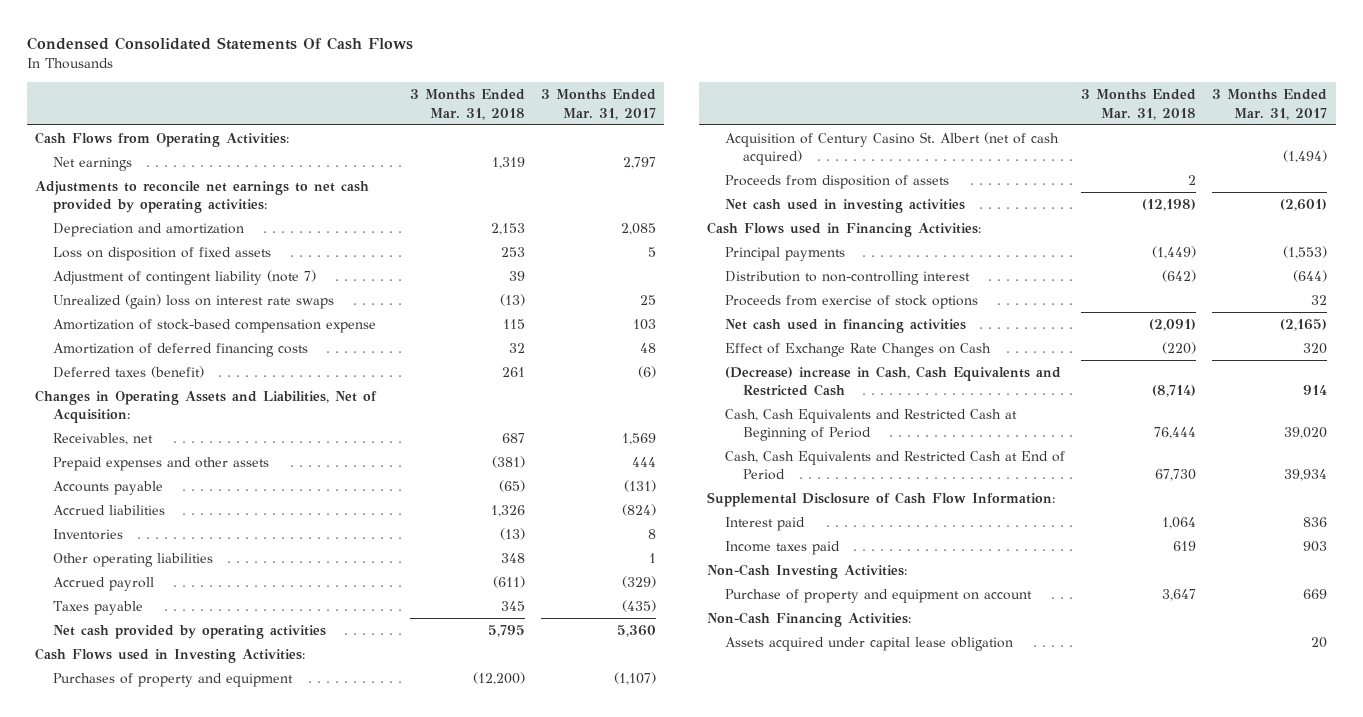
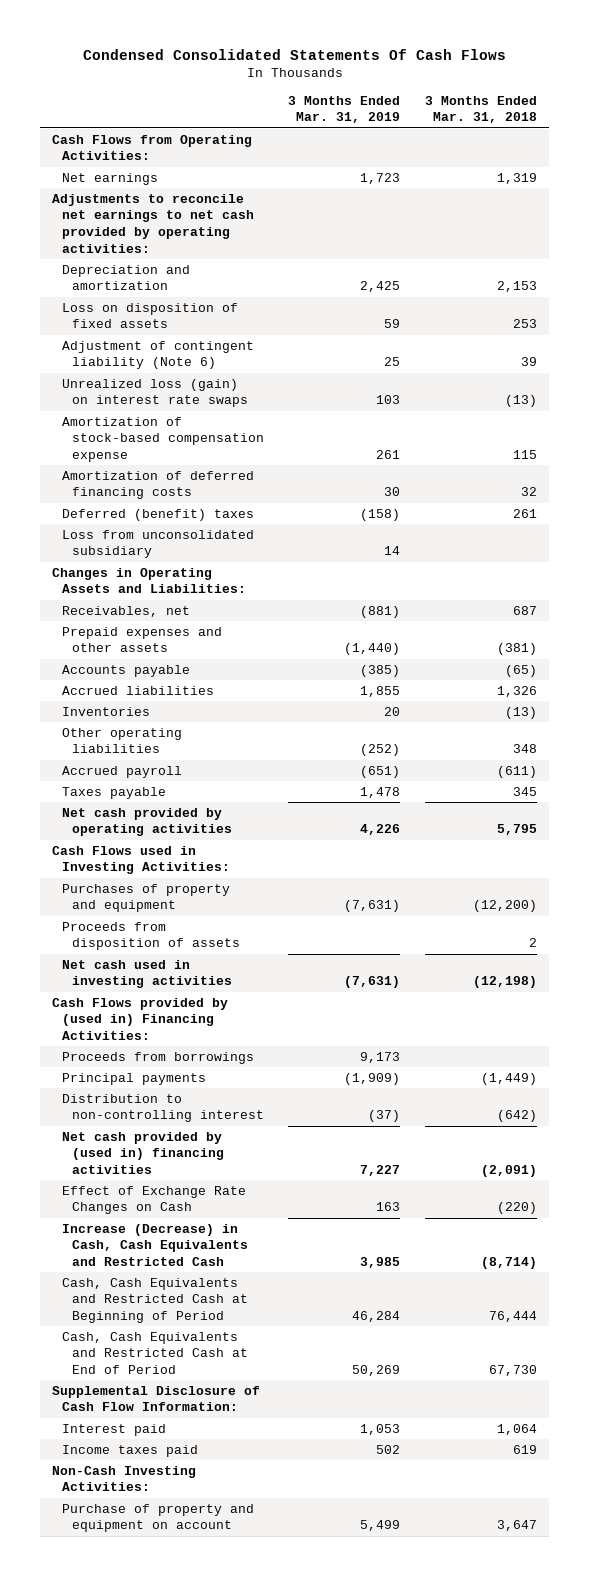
[540,89,656,120] 3 Months Ended Mar. 31, 2017 -> none
none -> [288,95,401,124] 3 Months Ended Mar. 31, 2019
[53,270,317,286] Adjustment of contingent liability (note 7) -> [62,340,255,370] Adjustment of contingent liability (Note 6)
[53,294,335,310] Unrealized (gain) loss on interest rate swaps -> [62,378,248,408] Unrealized loss (gain) on interest rate swaps
[53,366,205,379] Deferred taxes (benefit) -> [62,508,255,521] Deferred (benefit) taxes
none -> [62,529,255,559] Loss from unconsolidated subsidiary
[35,390,378,424] Changes in Operating Assets and Liabilities, Net of Acquisition: -> [52,567,247,594] Changes in Operating Assets and Liabilities:
[725,132,1060,166] Acquisition of Century Casino St. Albert (net of cash acquired) -> none
[707,222,982,238] Cash Flows used in Financing Activities: -> [52,997,229,1041] Cash Flows provided by (used in) Financing Activities:
none -> [62,1051,255,1064] Proceeds from borrowings
[725,295,979,310] Proceeds from exercise of stock options -> none
[725,319,967,334] Net cash used in financing activities -> [62,1131,224,1175] Net cash provided by (used in) financing activities
[725,366,1062,397] (Decrease) increase in Cash, Cash Equivalents and Restricted Cash -> [62,1223,248,1267] Increase (Decrease) in Cash, Cash Equivalents and Restricted Cash
[707,612,912,628] Non-Cash Financing Activities: -> none
[725,637,1014,652] Assets acquired under capital lease obligation -> none

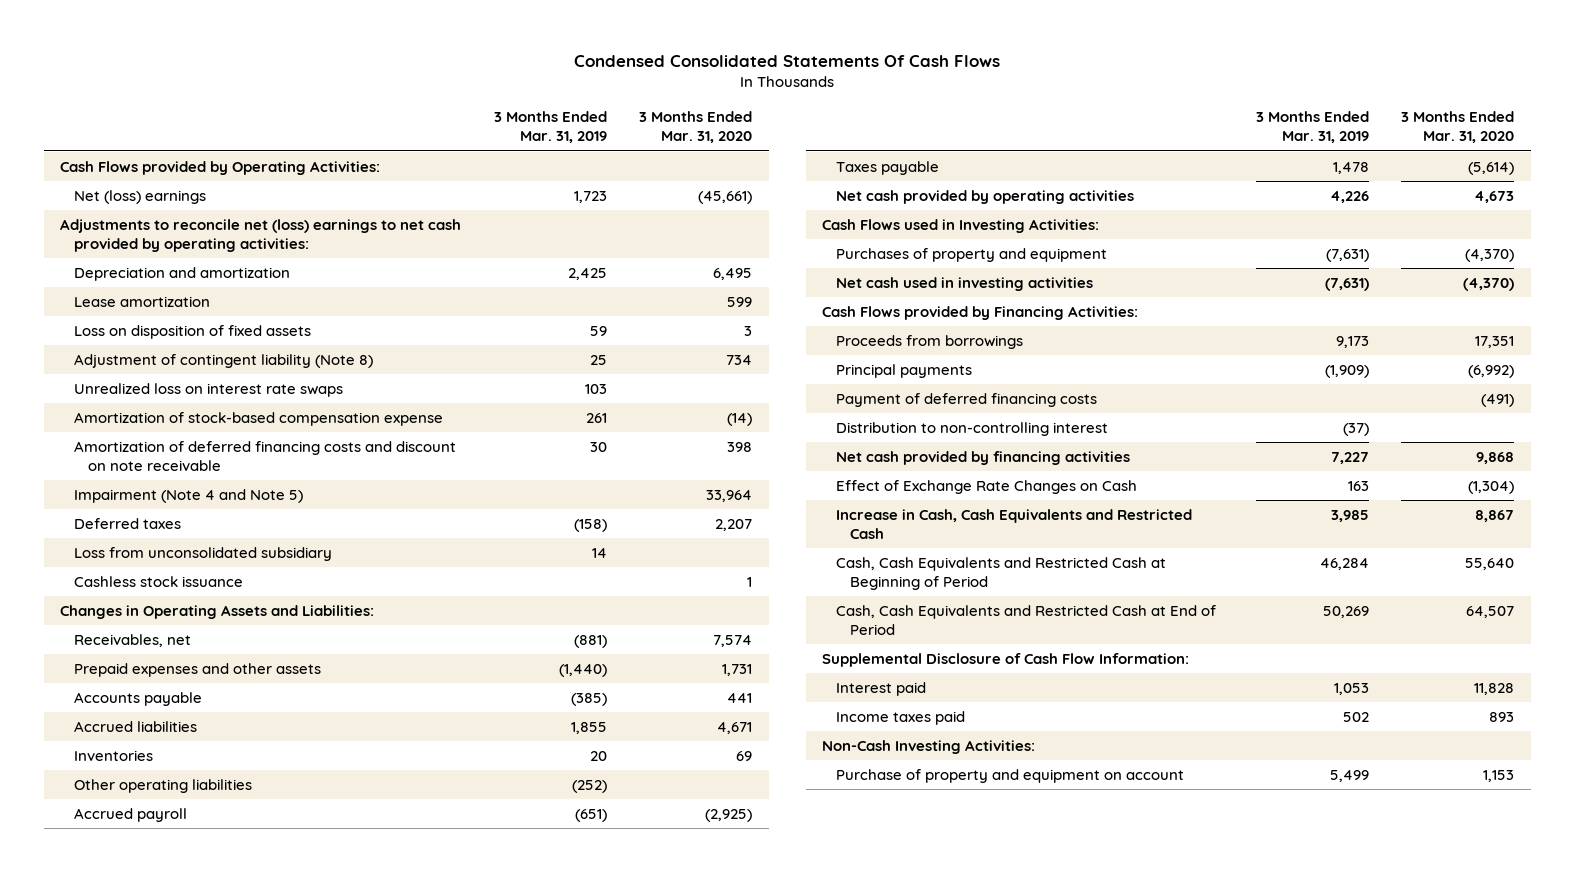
[424,95,537,124] 3 Months Ended Mar. 31, 2018 -> none
none -> [639,111,753,144] 3 Months Ended Mar. 31, 2020
[52,134,253,161] Cash Flows from Operating Activities: -> [60,160,381,175] Cash Flows provided by Operating Activities:
[62,172,159,185] Net earnings -> [74,189,207,204] Net (loss) earnings
[52,193,255,253] Adjustments to reconcile net earnings to net cash provided by operating activities: -> [60,218,462,253] Adjustments to reconcile net (loss) earnings to net cash provided by operating activities:
none -> [74,295,211,307] Lease amortization
[62,340,255,370] Adjustment of contingent liability (Note 6) -> [74,353,374,368] Adjustment of contingent liability (Note 8)
[62,378,248,408] Unrealized loss (gain) on interest rate swaps -> [74,382,344,397] Unrealized loss on interest rate swaps
[62,470,255,500] Amortization of deferred financing costs -> [74,440,457,472] Amortization of deferred financing costs and discount on note receivable
none -> [74,488,304,503] Impairment (Note 4 and Note 5)
[62,508,255,521] Deferred (benefit) taxes -> [74,517,182,529] Deferred taxes
none -> [74,575,244,587] Cashless stock issuance
[62,921,240,951] Proceeds from disposition of assets -> none
[52,997,229,1041] Cash Flows provided by (used in) Financing Activities: -> [822,305,1139,320] Cash Flows provided by Financing Activities:
none -> [836,392,1098,407] Payment of deferred financing costs
[62,1131,224,1175] Net cash provided by (used in) financing activities -> [836,450,1131,465] Net cash provided by financing activities
[62,1223,248,1267] Increase (Decrease) in Cash, Cash Equivalents and Restricted Cash -> [836,508,1193,540] Increase in Cash, Cash Equivalents and Restricted Cash

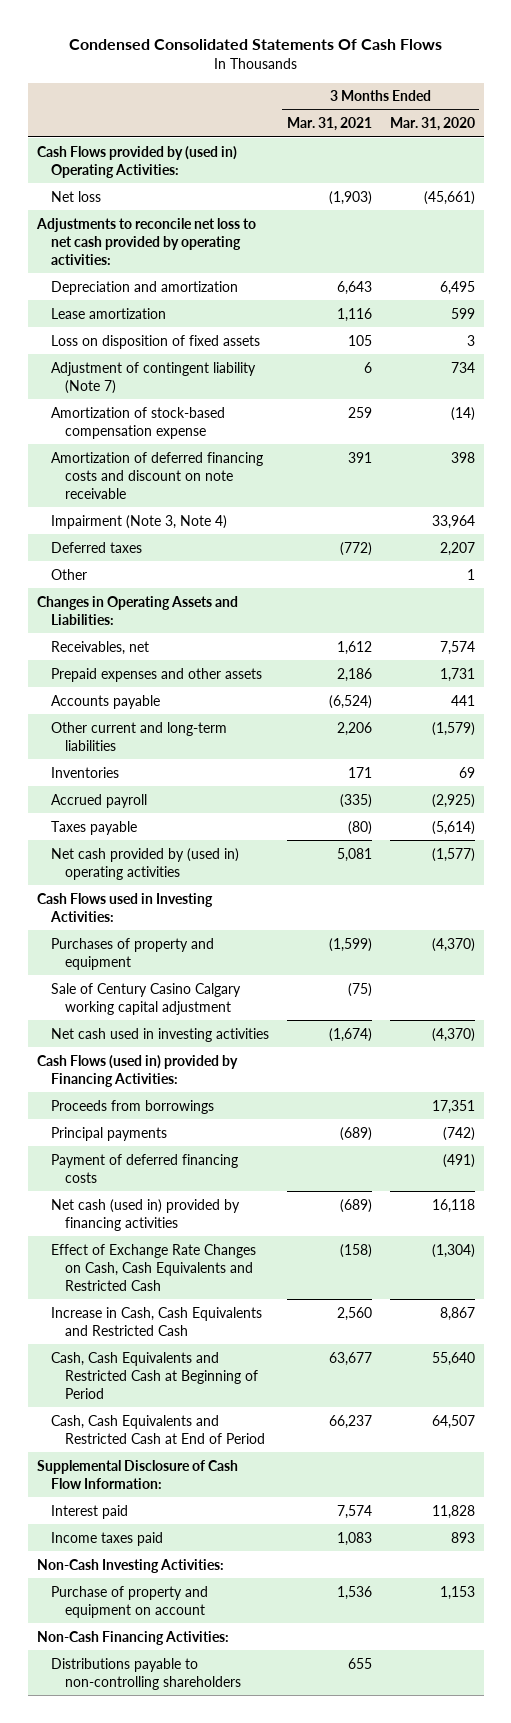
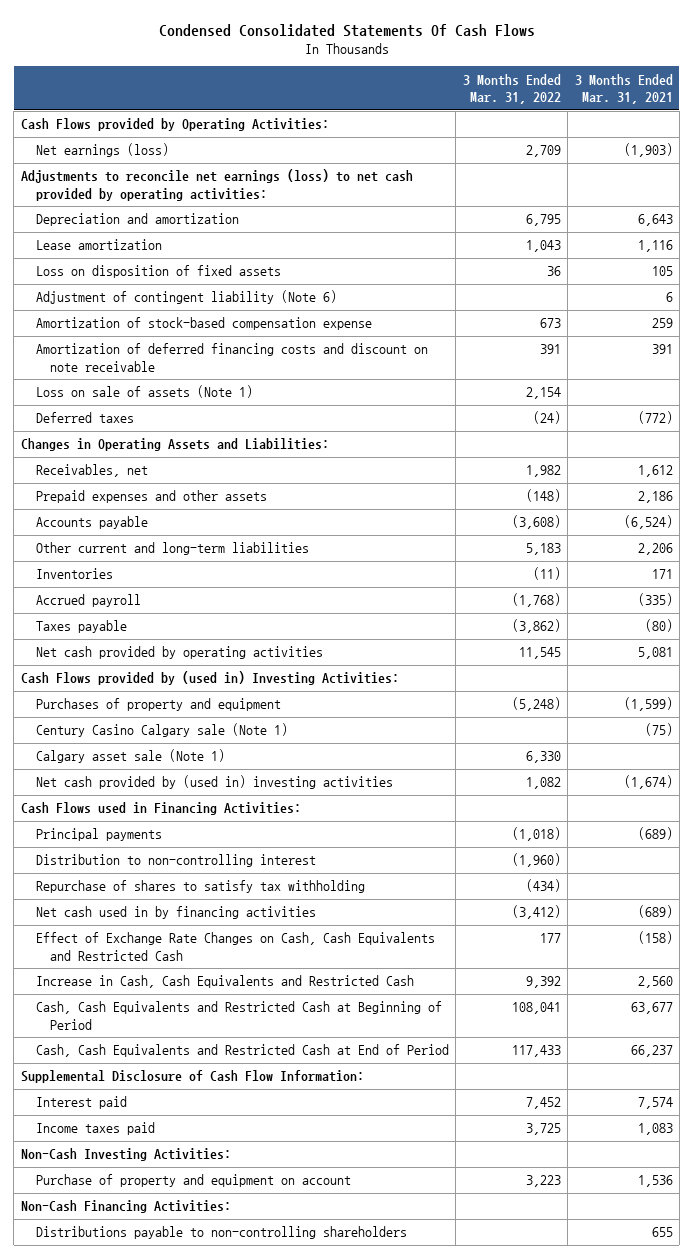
[389,117,475,132] Mar. 31, 2020 -> none
none -> [462,73,561,105] 3 Months Ended Mar. 31, 2022
[36,145,237,178] Cash Flows provided by (used in) Operating Activities: -> [20,118,329,132] Cash Flows provided by Operating Activities:
[50,190,101,202] Net loss -> [35,143,169,158] Net earnings (loss)
[35,217,256,265] Adjustments to reconcile net loss to net cash provided by operating activities: -> [20,169,413,201] Adjustments to reconcile net earnings (loss) to net cash provided by operating activities:
[50,361,256,394] Adjustment of contingent liability (Note 7) -> [35,290,337,305] Adjustment of contingent liability (Note 6)
[50,514,227,529] Impairment (Note 3, Note 4) -> none
none -> [35,385,253,399] Loss on sale of assets (Note 1)
[50,568,87,580] Other -> none
[50,847,239,880] Net cash provided by (used in) operating activities -> [35,646,323,660] Net cash provided by operating activities
[36,892,213,922] Cash Flows used in Investing Activities: -> [20,671,399,686] Cash Flows provided by (used in) Investing Activities:
[50,982,241,1015] Sale of Century Casino Calgary working capital adjustment -> none
[50,1099,214,1114] Proceeds from borrowings -> none
none -> [35,723,288,738] Century Casino Calgary sale (Note 1)
none -> [35,749,225,764] Calgary asset sale (Note 1)
[50,1027,269,1042] Net cash used in investing activities -> [35,775,393,790] Net cash provided by (used in) investing activities
[36,1054,238,1087] Cash Flows (used in) provided by Financing Activities: -> [20,802,301,816] Cash Flows used in Financing Activities:
[50,1153,238,1183] Payment of deferred financing costs -> none
none -> [35,854,316,868] Distribution to non-controlling interest
none -> [35,880,365,894] Repurchase of shares to satisfy tax withholding
[50,1198,240,1231] Net cash (used in) provided by financing activities -> [35,906,316,920] Net cash used in by financing activities

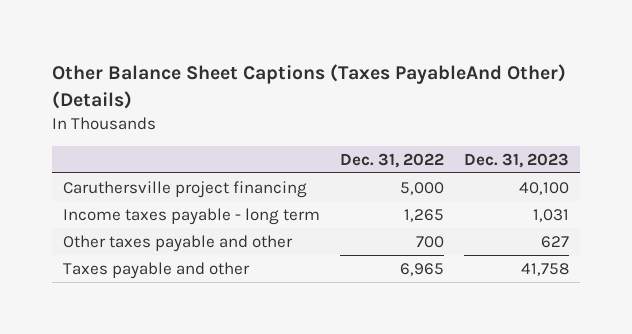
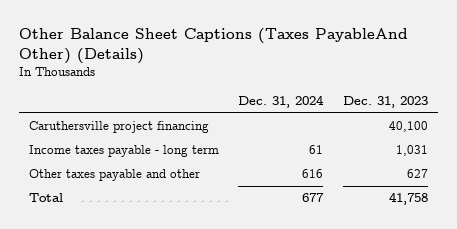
[340,152,445,168] Dec. 31, 2022 -> none
none -> [238,95,325,109] Dec. 31, 2024
[62,261,250,279] Taxes payable and other -> [28,193,63,203] Total

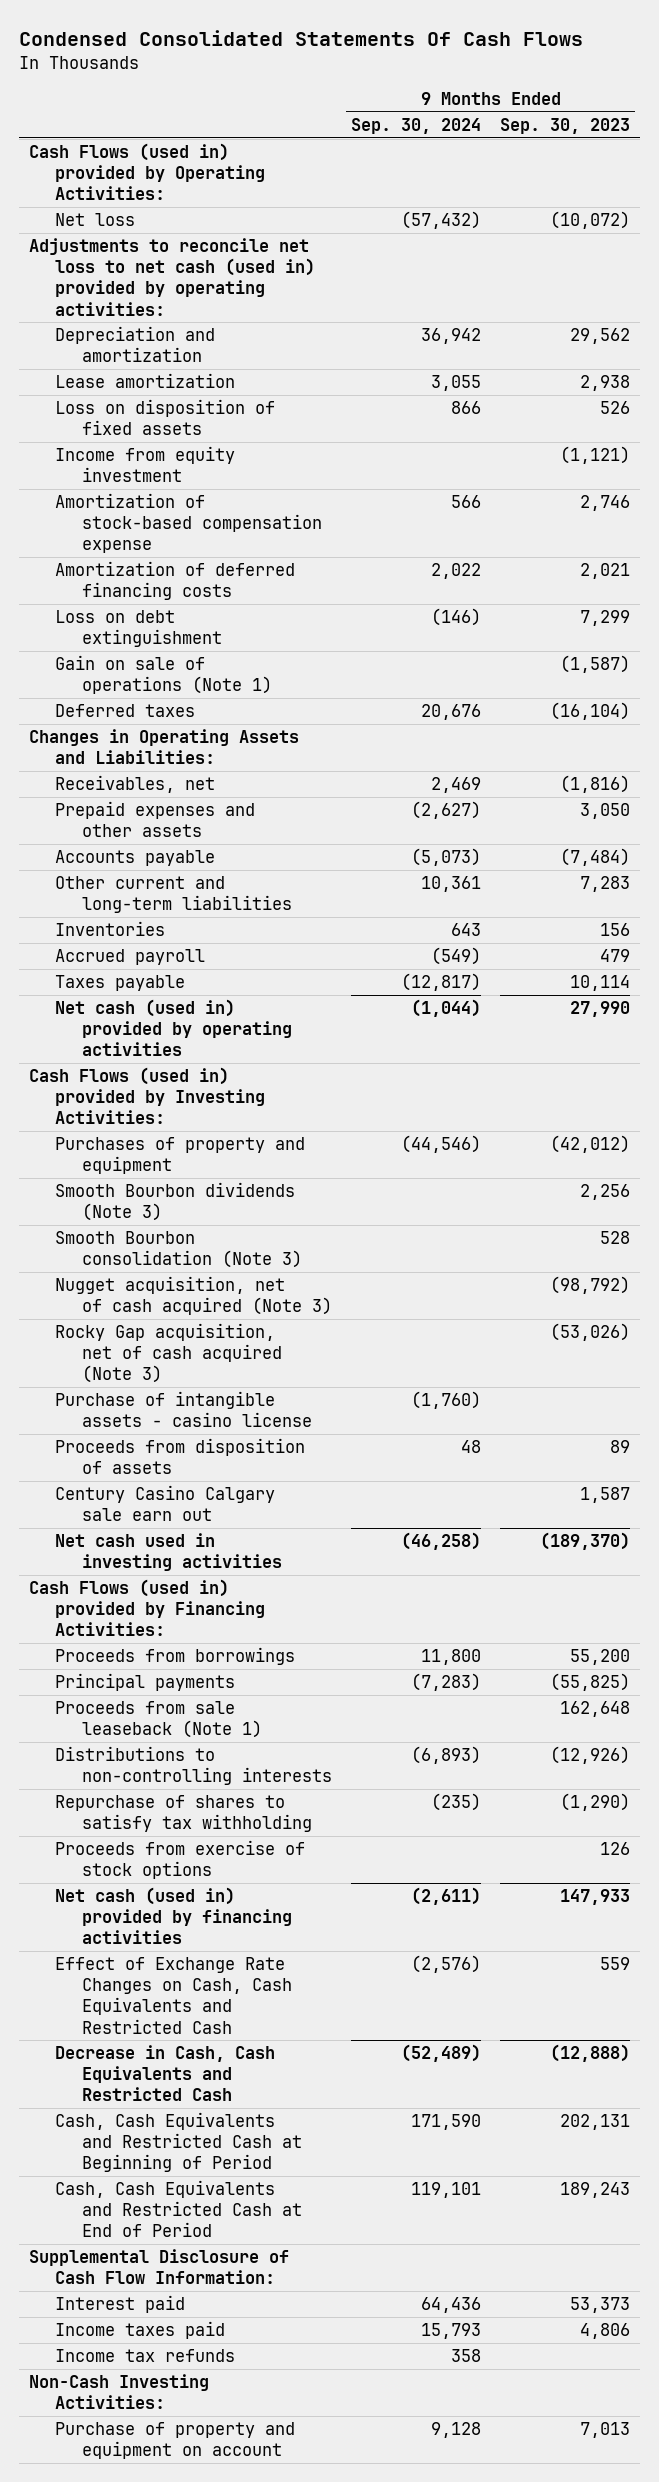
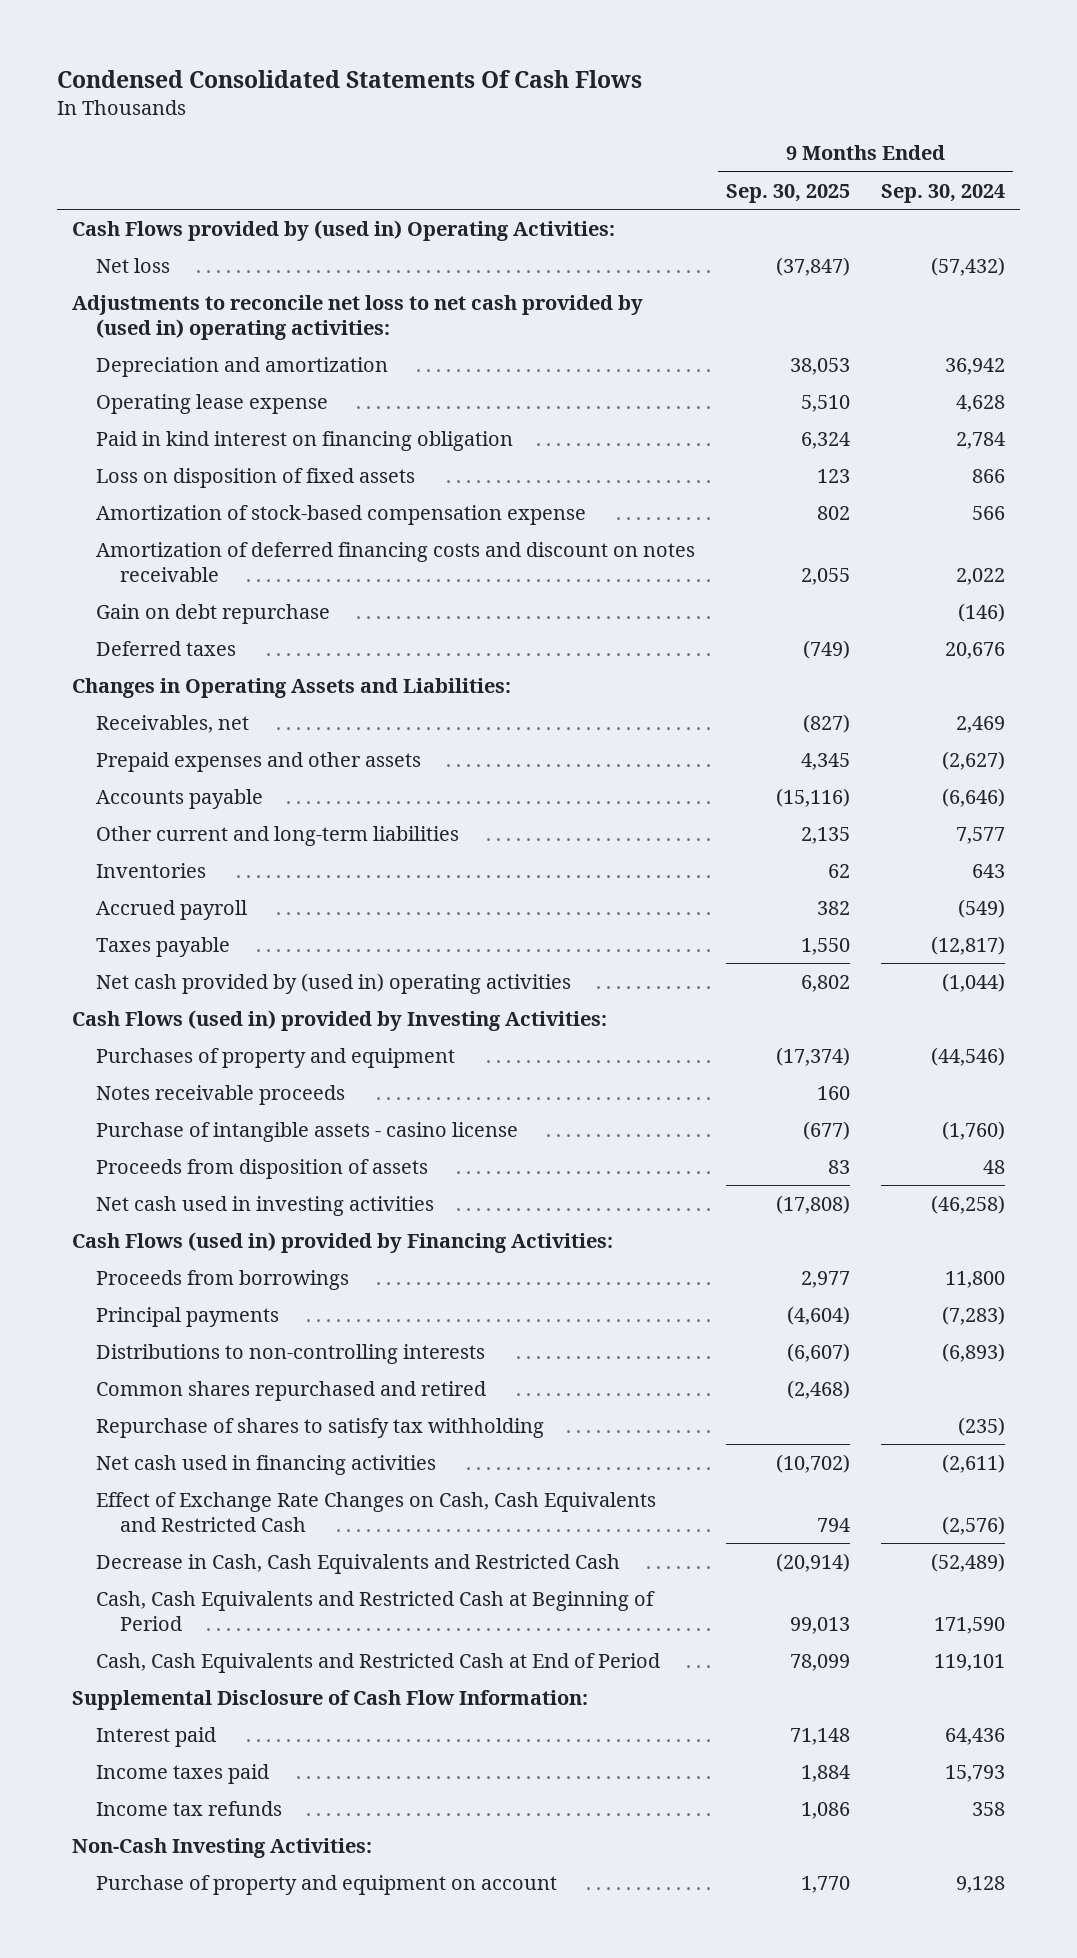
[500,118,631,135] Sep. 30, 2023 -> none
none -> [726,183,851,203] Sep. 30, 2025
[28,143,266,201] Cash Flows (used in) provided by Operating Activities: -> [71,219,615,241] Cash Flows provided by (used in) Operating Activities:
[28,238,316,316] Adjustments to reconcile net loss to net cash (used in) provided by operating activities: -> [71,294,643,340] Adjustments to reconcile net loss to net cash provided by (used in) operating activities:
[55,373,236,389] Lease amortization -> none
none -> [96,393,329,414] Operating lease expense
none -> [96,430,514,451] Paid in kind interest on financing obligation
[55,446,236,483] Income from equity investment -> none
[55,655,273,695] Gain on sale of operations (Note 1) -> none
[55,561,296,601] Amortization of deferred financing costs -> [96,541,696,582] Amortization of deferred financing costs and discount on notes receivable
[55,610,223,648] Loss on debt extinguishment -> [96,603,331,624] Gain on debt repurchase
[411,848,482,867] (5,073) -> [941,787,1005,807] (6,646)
[421,876,482,893] 10,361 -> [955,826,1005,844] 7,577
[55,999,293,1057] Net cash (used in) provided by operating activities -> [96,972,572,994] Net cash provided by (used in) operating activities
[55,1182,296,1222] Smooth Bourbon dividends (Note 3) -> none
[55,1231,303,1269] Smooth Bourbon consolidation (Note 3) -> none
[55,1276,333,1316] Nugget acquisition, net of cash acquired (Note 3) -> none
[55,1323,283,1384] Rocky Gap acquisition, net of cash acquired (Note 3) -> none
none -> [96,1084,346,1105] Notes receivable proceeds
[55,1485,276,1522] Century Casino Calgary sale earn out -> none
[55,1701,263,1739] Proceeds from sale leaseback (Note 1) -> none
none -> [96,1380,487,1401] Common shares repurchased and retired
[55,1840,306,1880] Proceeds from exercise of stock options -> none
[55,1887,293,1945] Net cash (used in) provided by financing activities -> [96,1454,437,1475] Net cash used in financing activities

